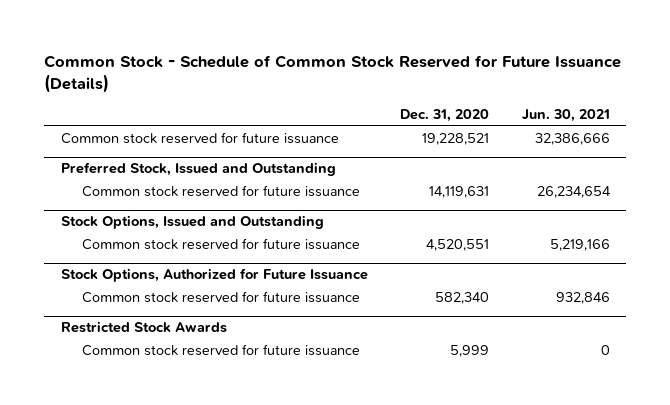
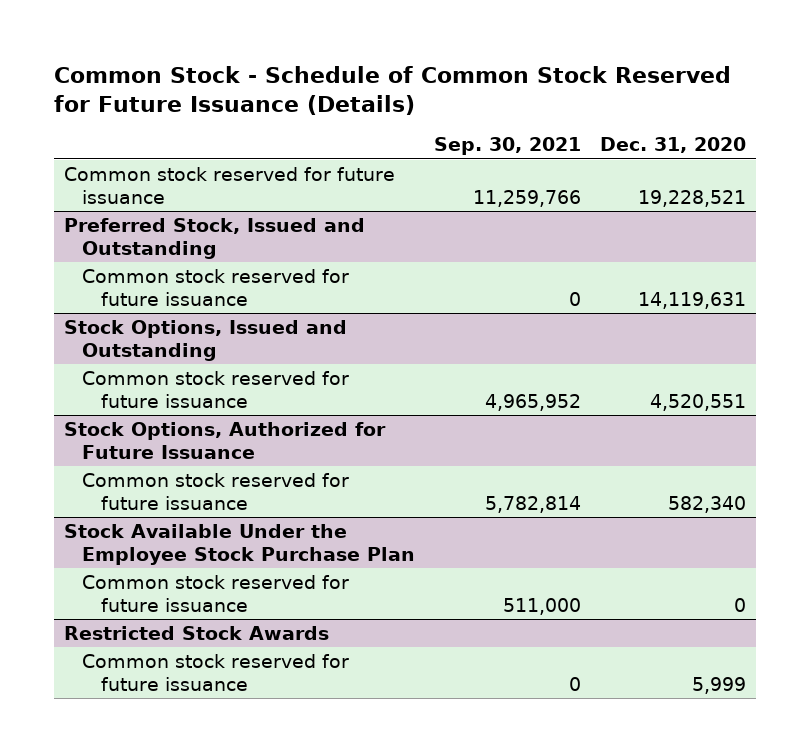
[521,109,610,123] Jun. 30, 2021 -> none
none -> [434,137,582,156] Sep. 30, 2021
none -> [63,523,416,565] Stock Available Under the Employee Stock Purchase Plan
none -> [82,574,350,612] Common stock reserved for future issuance

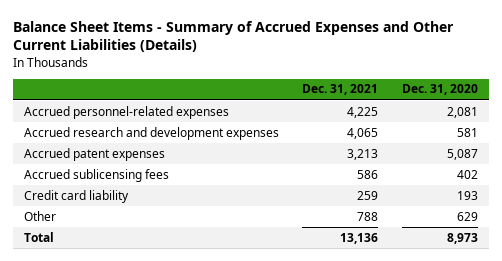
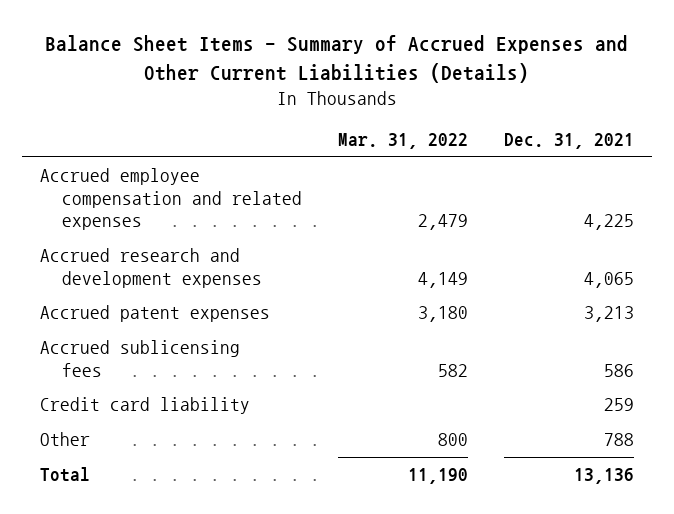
[401,84,478,96] Dec. 31, 2020 -> none
none -> [338,133,469,150] Mar. 31, 2022
[24,105,230,119] Accrued personnel-related expenses -> [39,168,302,231] Accrued employee compensation and related expenses

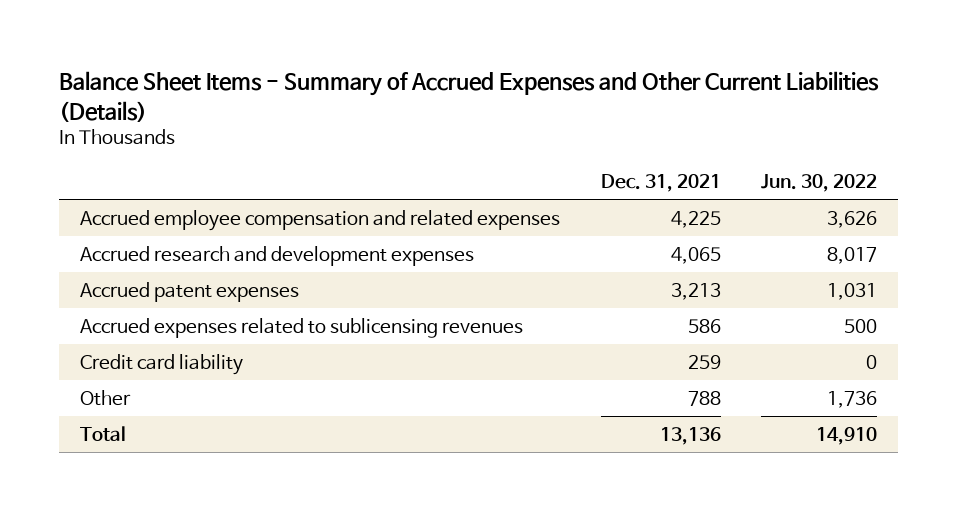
[338,133,469,150] Mar. 31, 2022 -> none
none -> [761,174,878,193] Jun. 30, 2022
[39,340,240,377] Accrued sublicensing fees -> [79,317,523,338] Accrued expenses related to sublicensing revenues

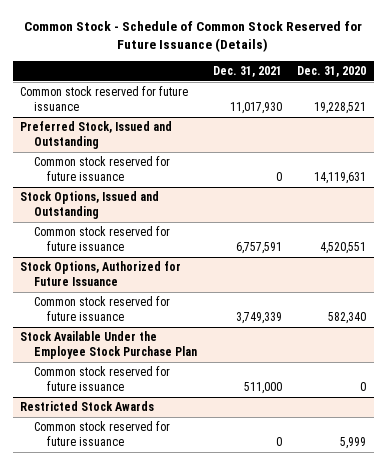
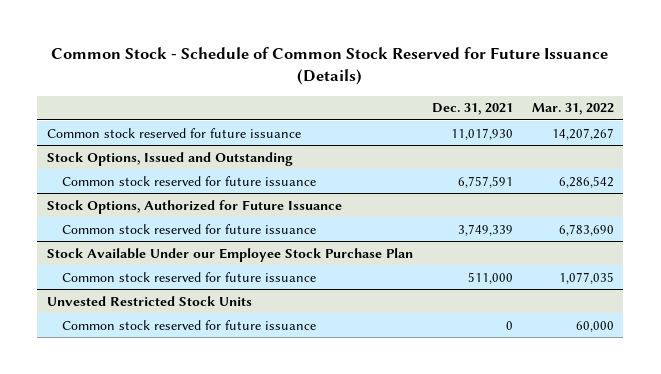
[297,66,367,78] Dec. 31, 2020 -> none
none -> [531,103,614,116] Mar. 31, 2022
[20,121,173,150] Preferred Stock, Issued and Outstanding -> none
[33,156,170,182] Common stock reserved for future issuance -> none
[20,331,197,360] Stock Available Under the Employee Stock Purchase Plan -> [46,247,413,262] Stock Available Under our Employee Stock Purchase Plan
[20,401,155,412] Restricted Stock Awards -> none
none -> [46,295,252,306] Unvested Restricted Stock Units

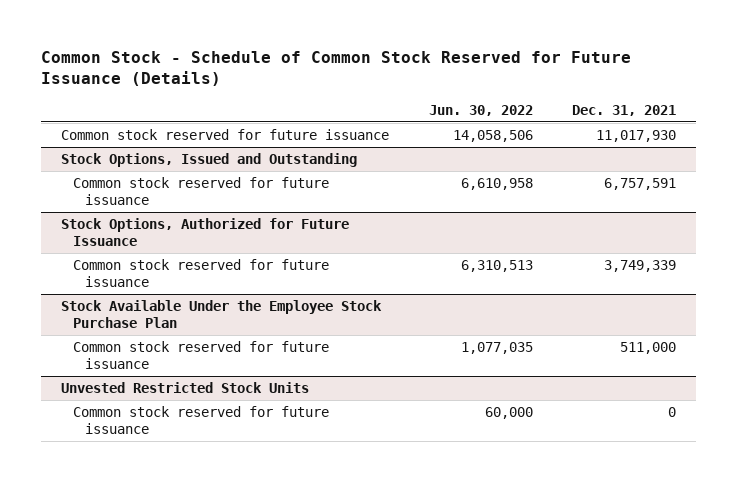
[531,103,614,116] Mar. 31, 2022 -> none
none -> [428,105,533,117] Jun. 30, 2022
[46,247,413,262] Stock Available Under our Employee Stock Purchase Plan -> [61,300,383,329] Stock Available Under the Employee Stock Purchase Plan

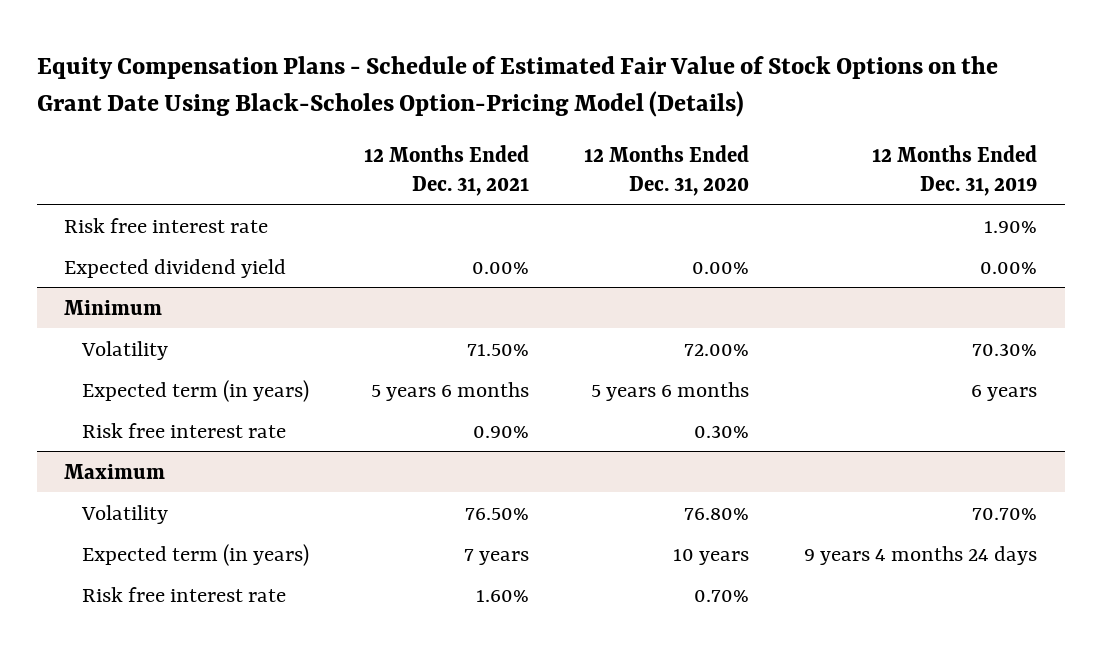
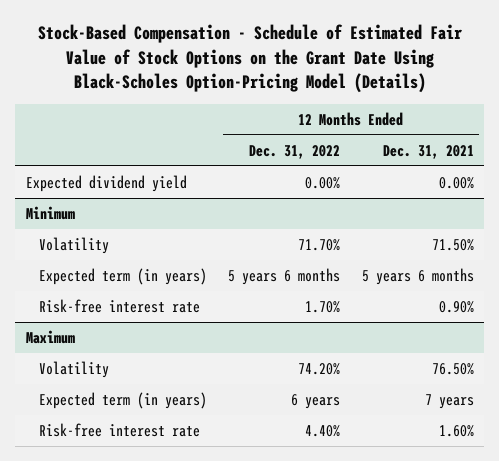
[36,55,998,117] Equity Compensation Plans - Schedule of Estimated Fair Value of Stock Options on the Grant Date Using Black-Scholes Option-Pricing Model (Details) -> [37,24,462,93] Stock-Based Compensation - Schedule of Estimated Fair Value of Stock Options on the Grant Date Using Black-Scholes Option-Pricing Model (Details)
[584,145,750,196] 12 Months Ended Dec. 31, 2020 -> none
[872,145,1038,196] 12 Months Ended Dec. 31, 2019 -> none
none -> [249,144,341,159] Dec. 31, 2022
[64,217,269,233] Risk free interest rate -> none
[82,422,287,438] Risk free interest rate -> [38,298,200,313] Risk-free interest rate
[82,586,287,602] Risk free interest rate -> [38,422,200,437] Risk-free interest rate

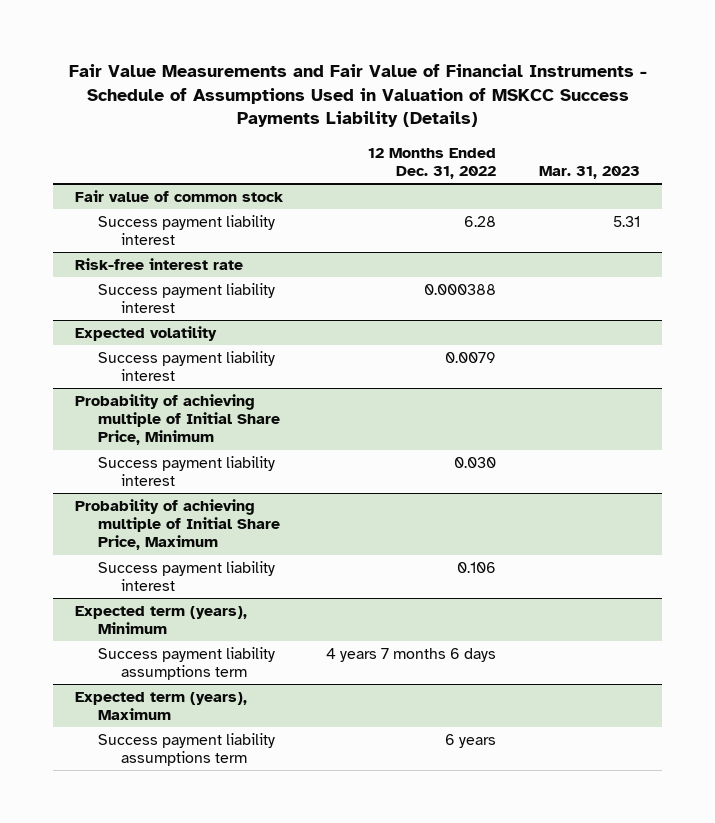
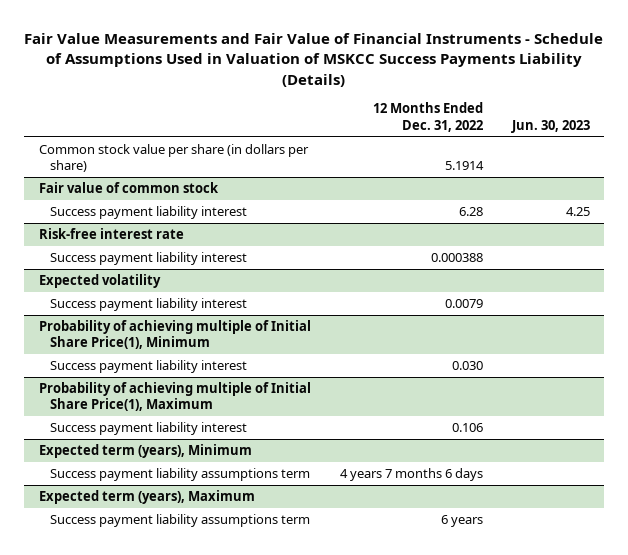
[539,165,641,179] Mar. 31, 2023 -> none
none -> [510,119,590,133] Jun. 30, 2023
none -> [38,143,309,173] Common stock value per share (in dollars per share)
[74,393,280,446] Probability of achieving multiple of Initial Share Price, Minimum -> [38,319,311,350] Probability of achieving multiple of Initial Share Price(1), Minimum
[74,498,280,551] Probability of achieving multiple of Initial Share Price, Maximum -> [38,381,311,412] Probability of achieving multiple of Initial Share Price(1), Maximum

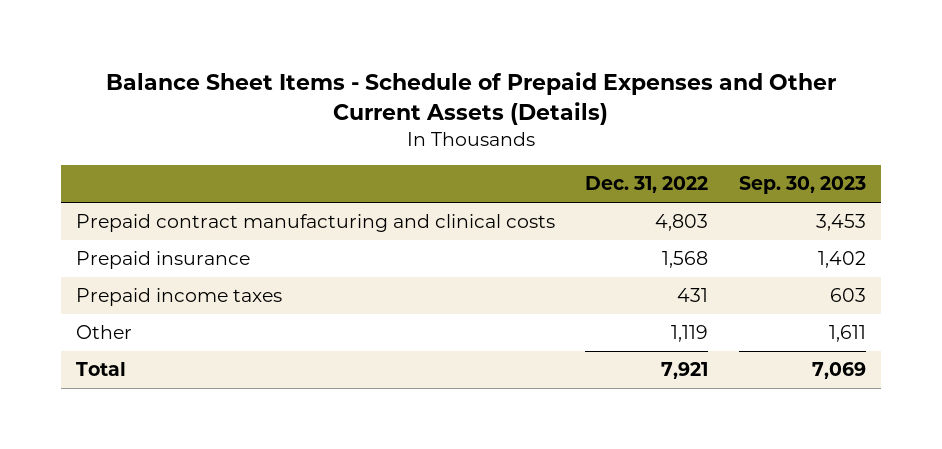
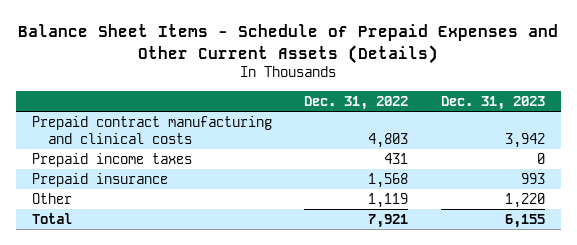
[738,176,866,195] Sep. 30, 2023 -> none
none -> [440,95,545,110] Dec. 31, 2023
[75,251,250,270] Prepaid insurance -> [32,173,169,188] Prepaid insurance

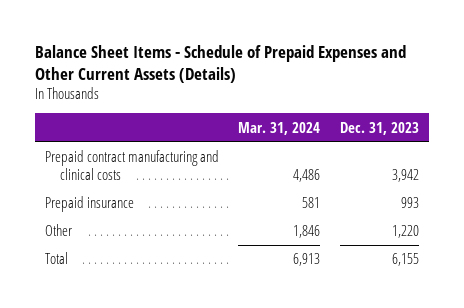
[304,95,409,110] Dec. 31, 2022 -> none
none -> [238,121,321,135] Mar. 31, 2024
[32,153,193,168] Prepaid income taxes -> none

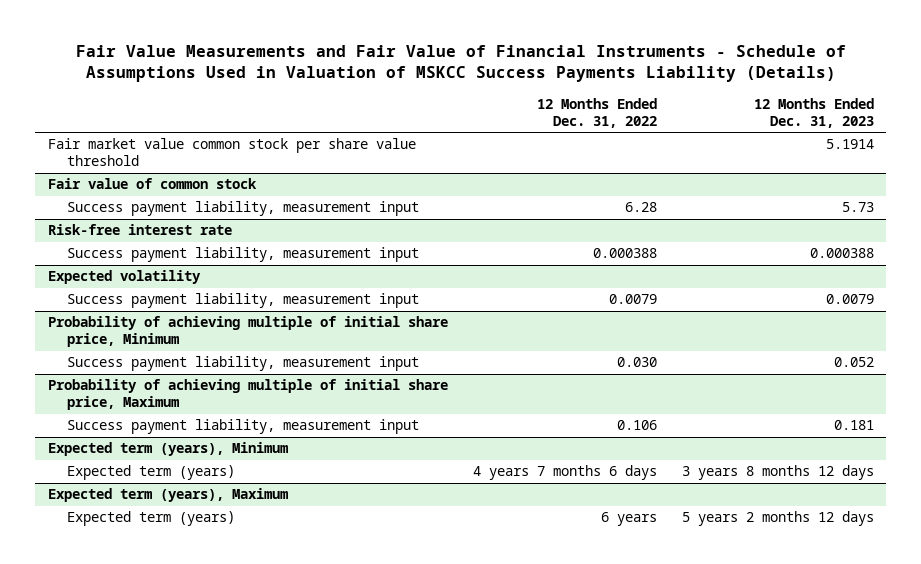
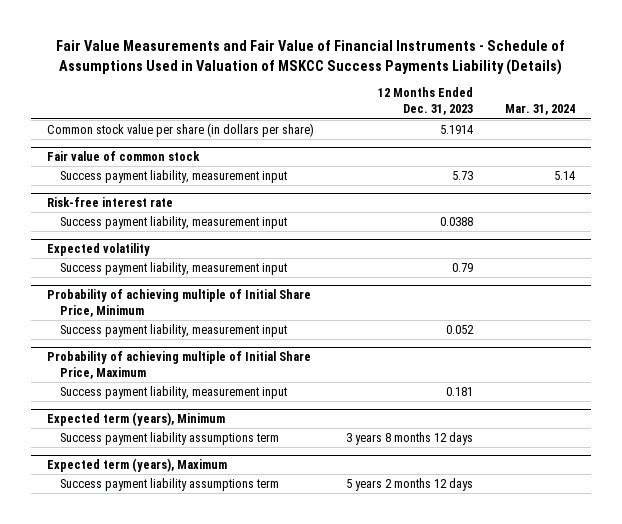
[536,97,657,128] 12 Months Ended Dec. 31, 2022 -> none
none -> [505,104,576,116] Mar. 31, 2024
[47,138,416,167] Fair market value common stock per share value threshold -> [47,123,315,138] Common stock value per share (in dollars per share)
[809,248,874,259] 0.000388 -> [440,217,474,227] 0.0388
[825,294,874,305] 0.0079 -> [452,263,474,273] 0.79
[47,316,448,348] Probability of achieving multiple of initial share price, Minimum -> [47,289,312,318] Probability of achieving multiple of Initial Share Price, Minimum
[47,379,448,411] Probability of achieving multiple of initial share price, Maximum -> [47,351,312,380] Probability of achieving multiple of Initial Share Price, Maximum
[66,465,235,481] Expected term (years) -> [59,432,279,446] Success payment liability assumptions term
[66,511,235,527] Expected term (years) -> [59,478,279,492] Success payment liability assumptions term

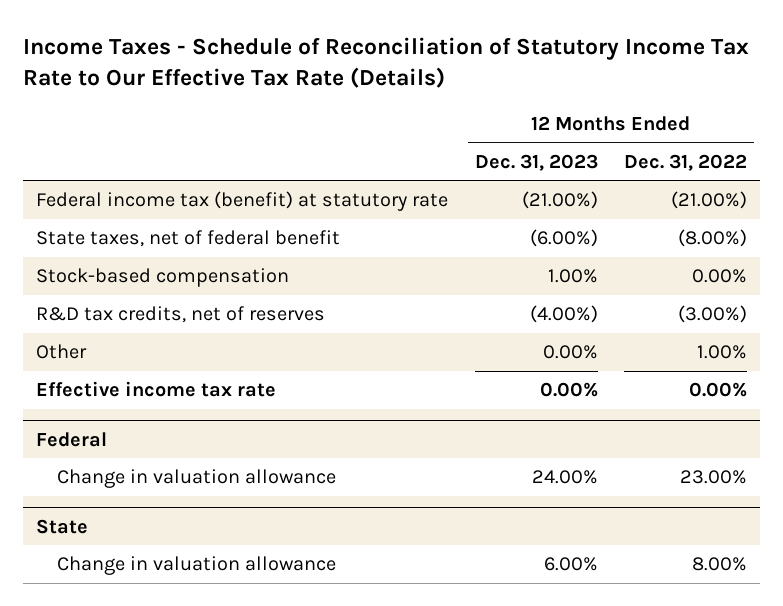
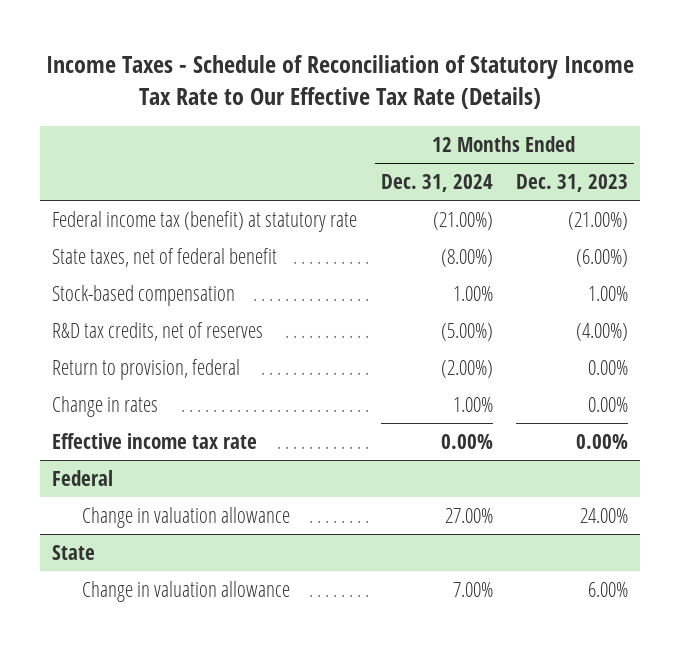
[624,154,748,172] Dec. 31, 2022 -> none
none -> [380,174,493,193] Dec. 31, 2024
[36,344,88,360] Other -> none
none -> [52,359,241,381] Return to provision, federal
none -> [52,396,159,418] Change in rates

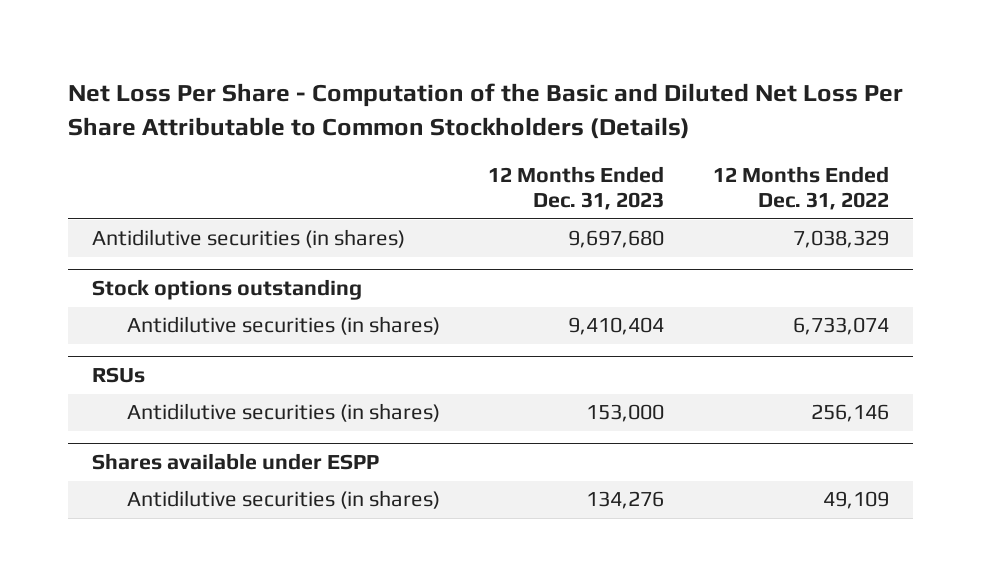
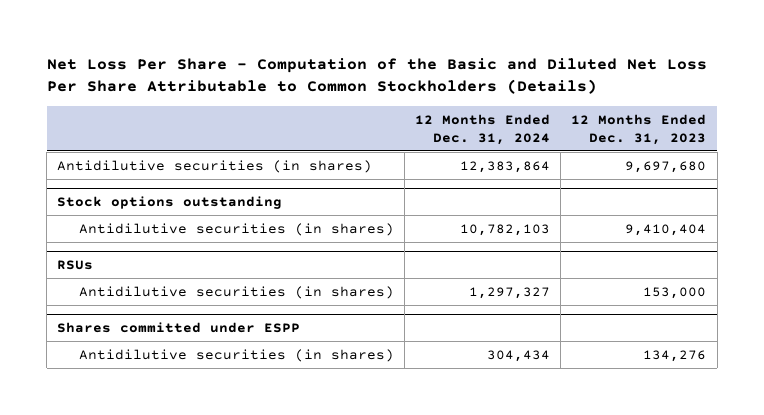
[712,165,889,211] 12 Months Ended Dec. 31, 2022 -> none
none -> [415,113,551,145] 12 Months Ended Dec. 31, 2024
[92,453,380,471] Shares available under ESPP -> [57,321,301,333] Shares committed under ESPP

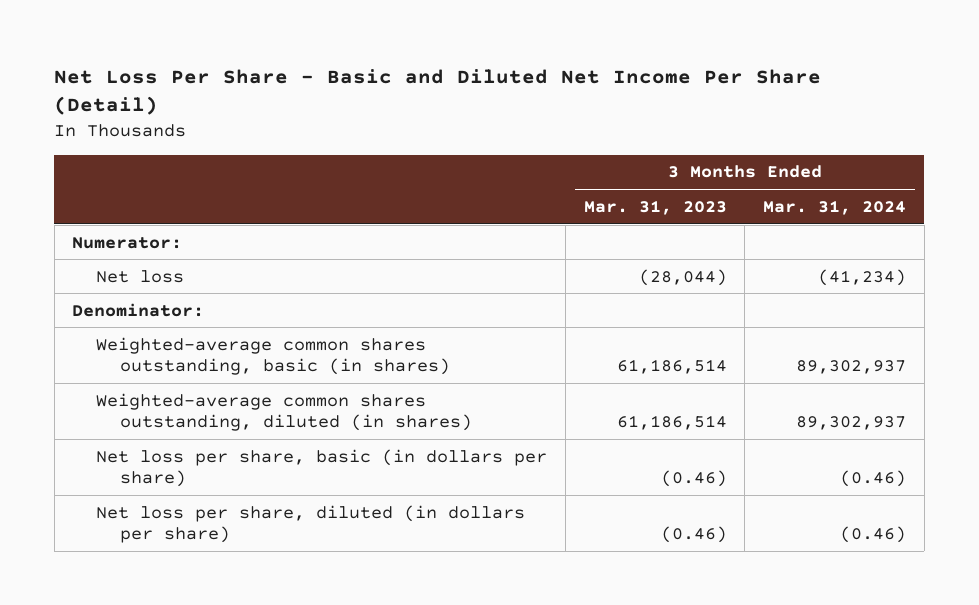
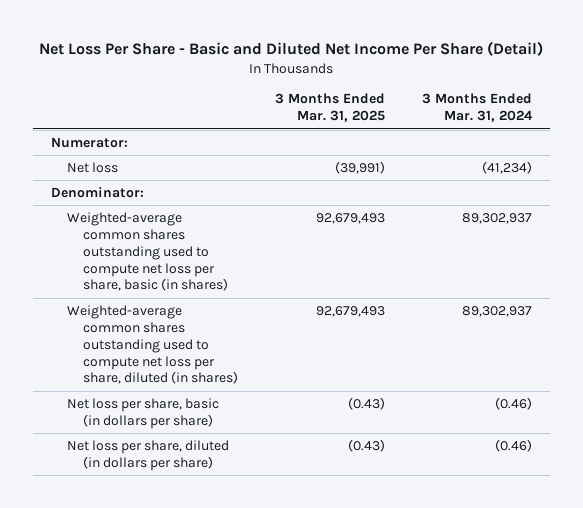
[583,199,727,215] Mar. 31, 2023 -> none
none -> [274,93,385,123] 3 Months Ended Mar. 31, 2025
[96,336,450,376] Weighted-average common shares outstanding, basic (in shares) -> [67,212,228,292] Weighted-average common shares outstanding used to compute net loss per share, basic (in shares)
[96,392,472,432] Weighted-average common shares outstanding, diluted (in shares) -> [67,305,238,385] Weighted-average common shares outstanding used to compute net loss per share, diluted (in shares)

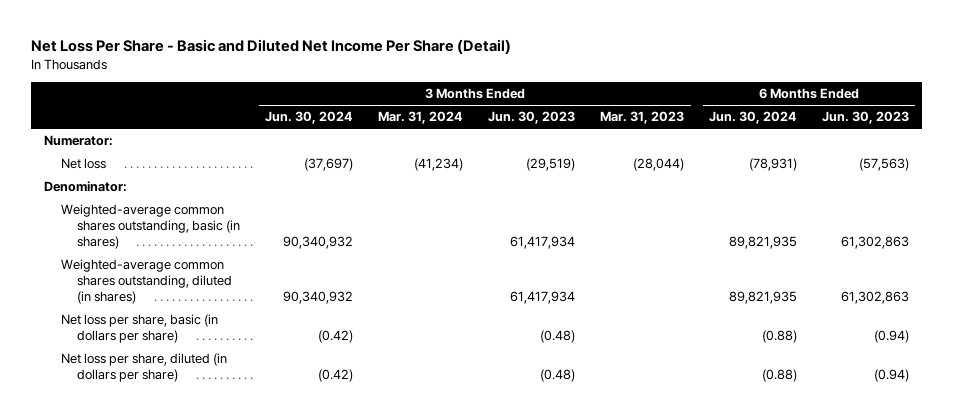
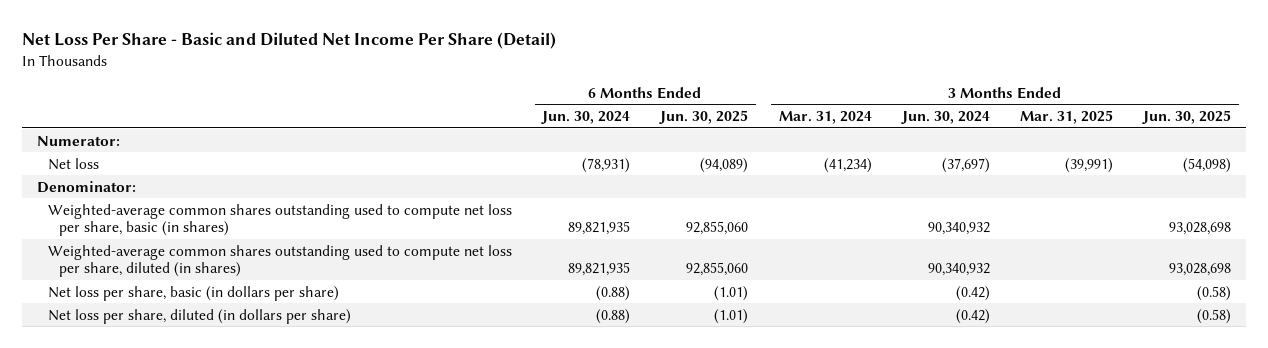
[488,111,576,125] Jun. 30, 2023 -> none
[600,111,685,125] Mar. 31, 2023 -> none
[822,111,910,125] Jun. 30, 2023 -> none
none -> [659,110,749,125] Jun. 30, 2025
none -> [1019,110,1113,125] Mar. 31, 2025
none -> [1142,110,1232,125] Jun. 30, 2025
[60,204,241,250] Weighted-average common shares outstanding, basic (in shares) -> [47,203,512,237] Weighted-average common shares outstanding used to compute net loss per share, basic (in shares)
[60,259,233,305] Weighted-average common shares outstanding, diluted (in shares) -> [47,244,512,278] Weighted-average common shares outstanding used to compute net loss per share, diluted (in shares)

